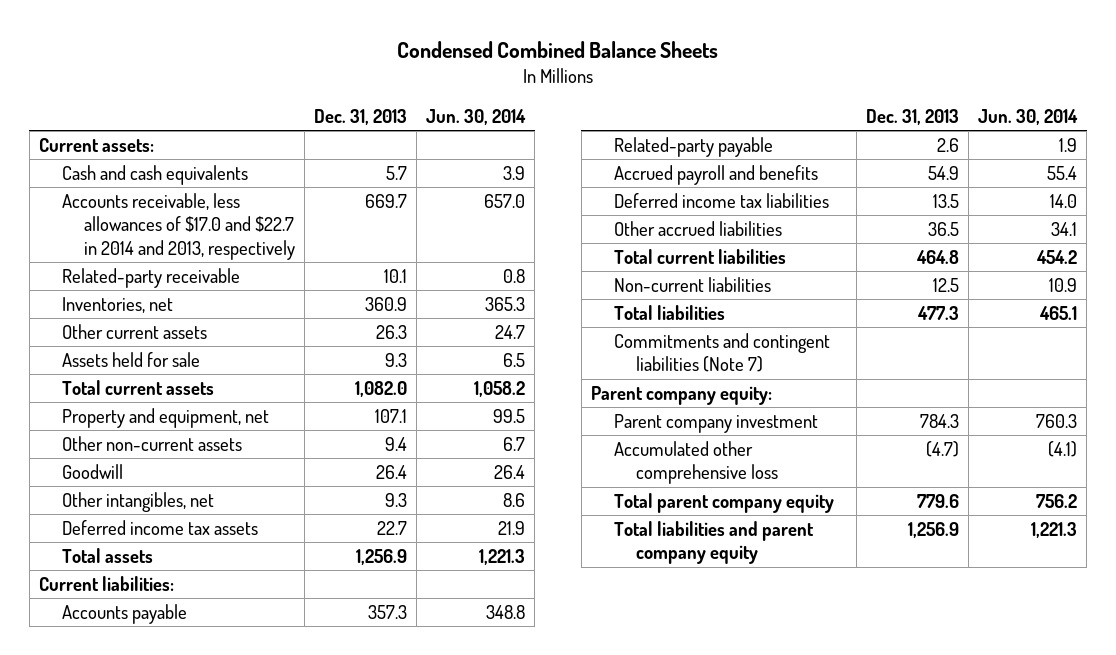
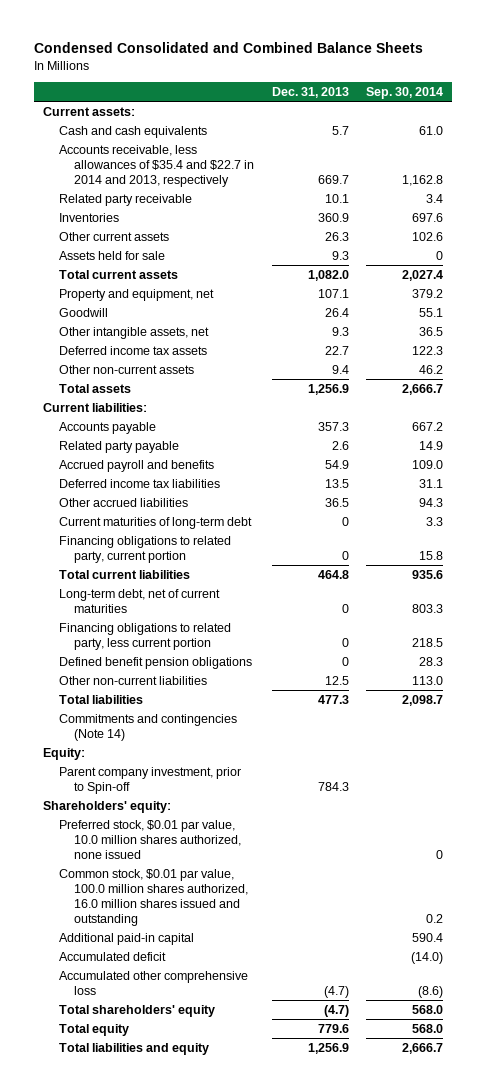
[397,41,719,59] Condensed Combined Balance Sheets -> [33,42,423,54] Condensed Consolidated and Combined Balance Sheets
[426,108,527,125] Jun. 30, 2014 -> none
none -> [366,86,444,99] Sep. 30, 2014
[61,192,296,260] Accounts receivable, less allowances of $17.0 and $22.7 in 2014 and 2013, respectively -> [58,144,255,187] Accounts receivable, less allowances of $35.4 and $22.7 in 2014 and 2013, respectively
[61,267,240,288] Related-party receivable -> [58,193,192,206] Related party receivable
[61,296,173,313] Inventories, net -> [58,212,119,222] Inventories
[61,491,214,512] Other intangibles, net -> none
none -> [58,326,209,339] Other intangible assets, net
[61,435,242,451] Other non-current assets -> [58,364,194,374] Other non-current assets
[613,136,773,157] Related-party payable -> [58,440,179,453] Related party payable
none -> [58,516,252,529] Current maturities of long-term debt
none -> [58,535,231,563] Financing obligations to related party, current portion
none -> [58,588,220,613] Long-term debt, net of current maturities
none -> [58,622,231,650] Financing obligations to related party, less current portion
none -> [58,656,252,669] Defined benefit pension obligations
[613,276,771,292] Non-current liabilities -> [58,675,207,685] Other non-current liabilities
[613,332,830,373] Commitments and contingent liabilities (Note 7) -> [58,713,237,741] Commitments and contingencies (Note 14)
[590,385,772,405] Parent company equity: -> [42,747,85,760] Equity:
[613,413,818,433] Parent company investment -> [58,766,241,794] Parent company investment, prior to Spin-off
none -> [42,800,171,813] Shareholders' equity:
none -> [58,819,242,859] Preferred stock, $0.01 par value, 10.0 million shares authorized, none issued
none -> [58,868,249,926] Common stock, $0.01 par value, 100.0 million shares authorized, 16.0 million shares issued and outstanding
none -> [58,932,194,945] Additional paid-in capital
none -> [58,951,166,961] Accumulated deficit
none -> [58,1004,215,1017] Total shareholders' equity
[613,492,834,513] Total parent company equity -> [58,1023,129,1036] Total equity
[613,520,814,565] Total liabilities and parent company equity -> [58,1042,209,1055] Total liabilities and equity

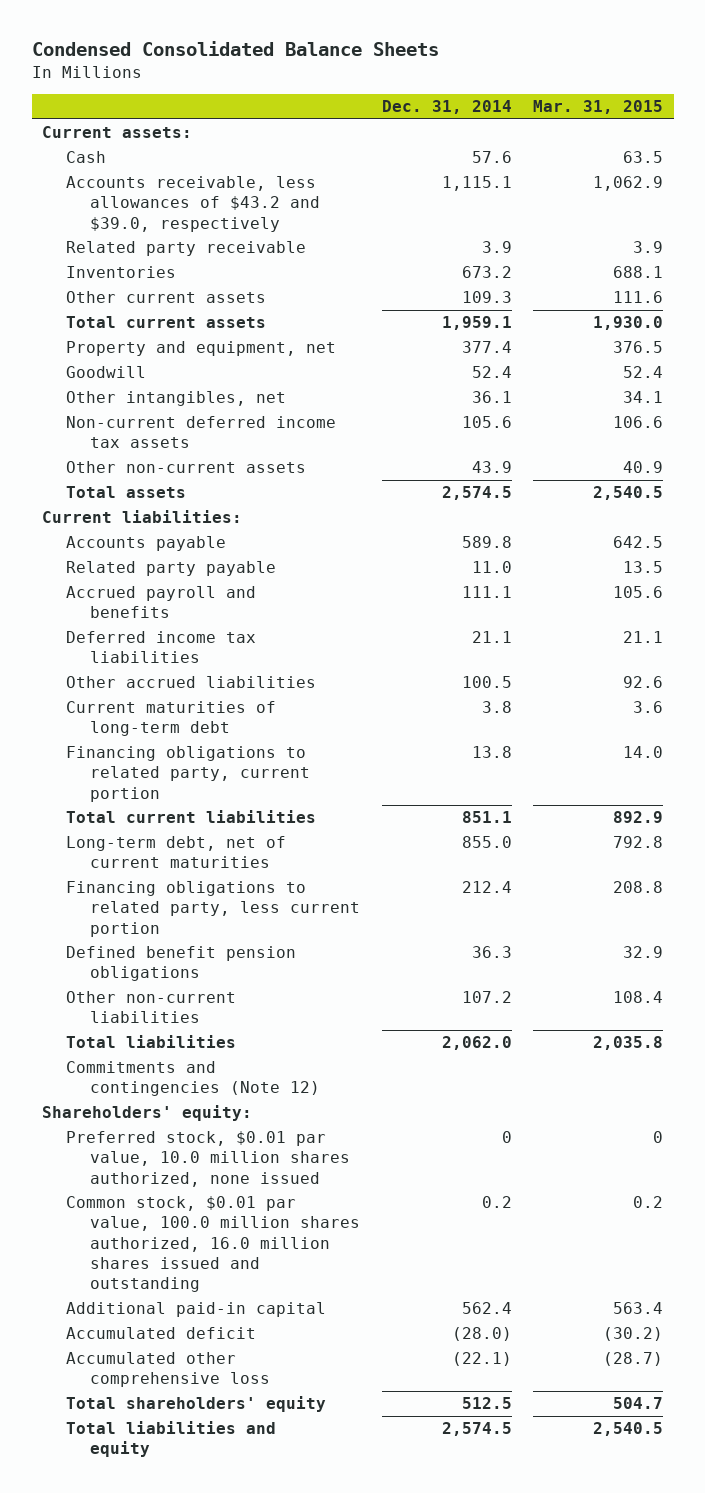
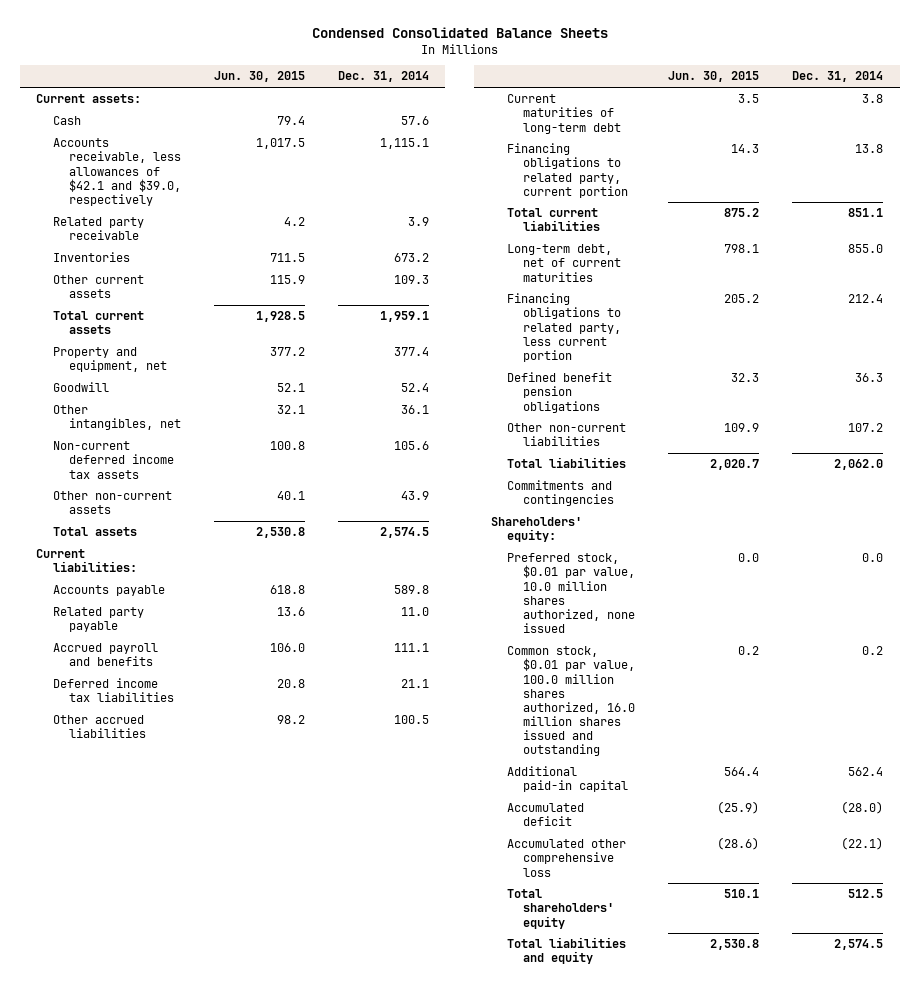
[533,100,664,115] Mar. 31, 2015 -> none
none -> [213,71,305,83] Jun. 30, 2015
[66,176,321,232] Accounts receivable, less allowances of $43.2 and $39.0, respectively -> [52,138,182,206] Accounts receivable, less allowances of $42.1 and $39.0, respectively
[66,1061,321,1097] Commitments and contingencies (Note 12) -> [507,480,615,507] Commitments and contingencies
[501,1131,512,1144] 0 -> [862,553,884,563] 0.0

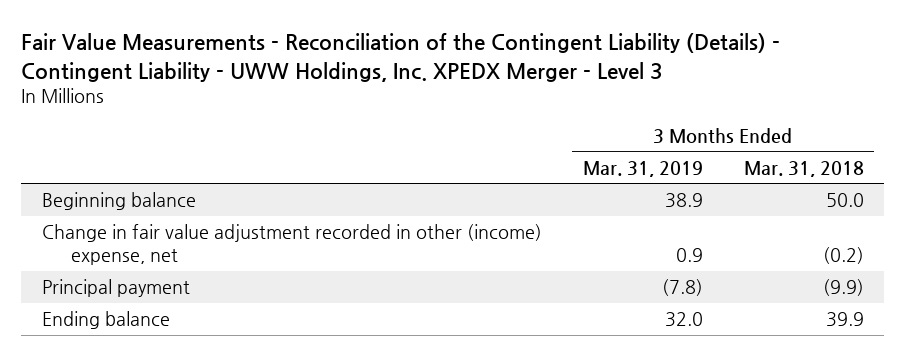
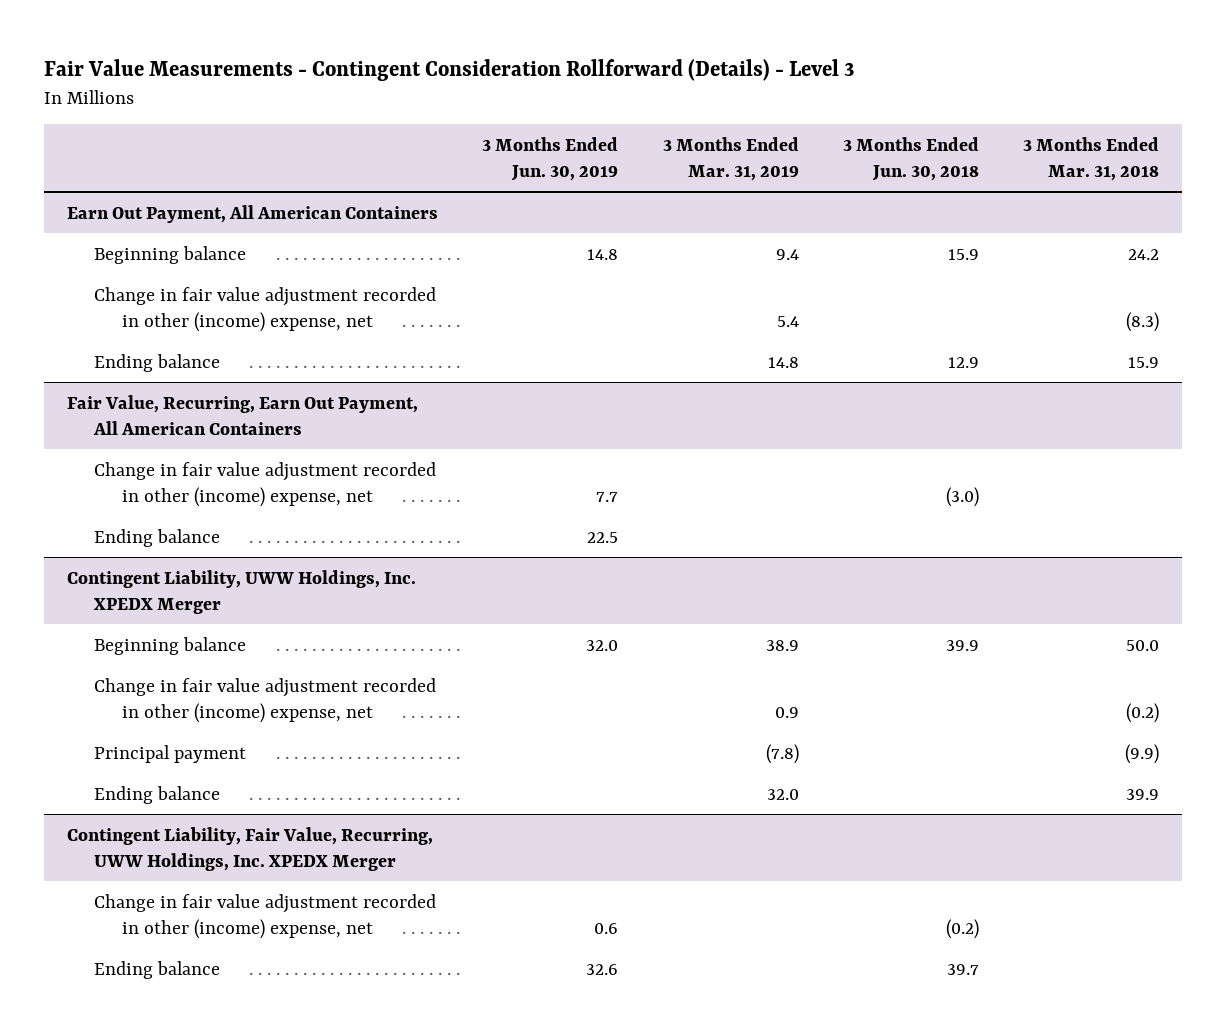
[21,33,781,82] Fair Value Measurements - Reconciliation of the Contingent Liability (Details) - Contingent Liability - UWW Holdings, Inc. XPEDX Merger - Level 3 -> [44,59,855,82] Fair Value Measurements - Contingent Consideration Rollforward (Details) - Level 3
none -> [482,136,619,181] 3 Months Ended Jun. 30, 2019
none -> [842,136,979,181] 3 Months Ended Jun. 30, 2018
none -> [66,204,438,223] Earn Out Payment, All American Containers
none -> [94,245,247,264] Beginning balance
none -> [94,286,437,332] Change in fair value adjustment recorded in other (income) expense, net
none -> [94,353,221,372] Ending balance
none -> [66,394,418,435] Fair Value, Recurring, Earn Out Payment, All American Containers
none -> [94,461,437,507] Change in fair value adjustment recorded in other (income) expense, net
none -> [94,528,221,547] Ending balance
none -> [66,569,416,614] Contingent Liability, UWW Holdings, Inc. XPEDX Merger
none -> [66,826,433,871] Contingent Liability, Fair Value, Recurring, UWW Holdings, Inc. XPEDX Merger
none -> [94,893,437,939] Change in fair value adjustment recorded in other (income) expense, net
none -> [94,960,221,979] Ending balance

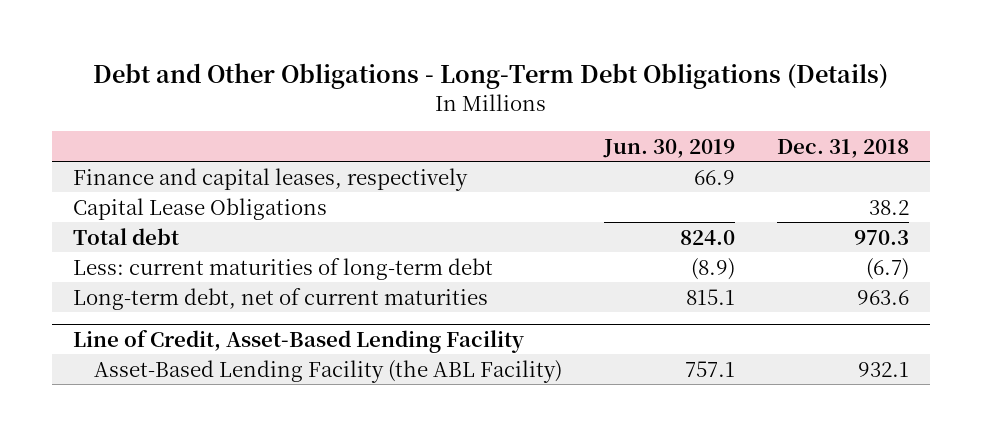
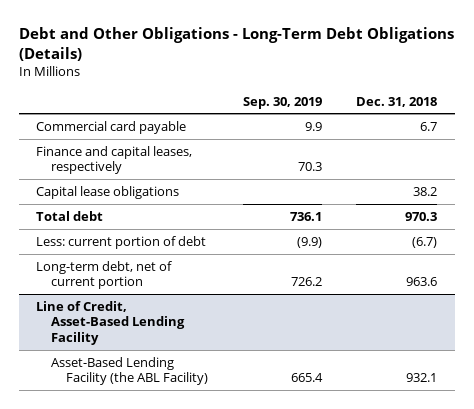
[603,138,736,158] Jun. 30, 2019 -> none
none -> [242,96,322,109] Sep. 30, 2019
none -> [36,120,187,134] Commercial card payable
[72,197,327,220] Capital Lease Obligations -> [36,185,180,199] Capital lease obligations
[72,257,493,280] Less: current maturities of long-term debt -> [36,235,207,249] Less: current portion of debt
[72,287,488,310] Long-term debt, net of current maturities -> [36,260,173,290] Long-term debt, net of current portion

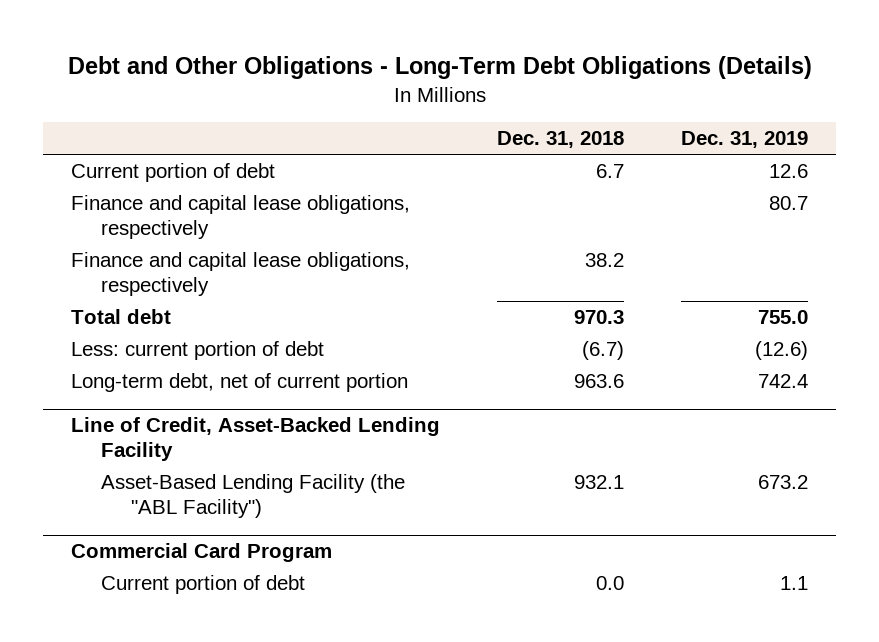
[242,96,322,109] Sep. 30, 2019 -> none
none -> [680,131,808,149] Dec. 31, 2019
[36,120,187,134] Commercial card payable -> [71,162,276,182] Current portion of debt
[36,145,193,175] Finance and capital leases, respectively -> [71,194,411,239] Finance and capital lease obligations, respectively
[36,185,180,199] Capital lease obligations -> [71,251,411,296] Finance and capital lease obligations, respectively
[36,300,186,345] Line of Credit, Asset-Based Lending Facility -> [71,417,441,462] Line of Credit, Asset-Backed Lending Facility
[51,356,208,386] Asset-Based Lending Facility (the ABL Facility) -> [100,473,405,518] Asset-Based Lending Facility (the "ABL Facility")
none -> [71,543,333,563] Commercial Card Program
none -> [100,574,305,594] Current portion of debt

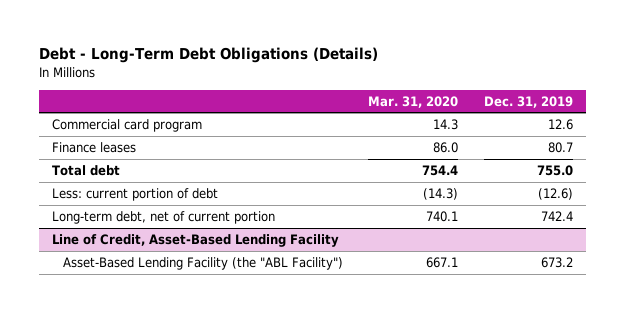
[67,56,812,80] Debt and Other Obligations - Long-Term Debt Obligations (Details) -> [39,47,379,64] Debt - Long-Term Debt Obligations (Details)
[497,131,625,149] Dec. 31, 2018 -> none
none -> [368,95,459,108] Mar. 31, 2020
[71,251,411,296] Finance and capital lease obligations, respectively -> none
[71,162,276,182] Current portion of debt -> [52,119,203,133] Commercial card program
[71,194,411,239] Finance and capital lease obligations, respectively -> [52,142,137,154] Finance leases
[71,417,441,462] Line of Credit, Asset-Backed Lending Facility -> [52,234,340,248] Line of Credit, Asset-Based Lending Facility
[71,543,333,563] Commercial Card Program -> none
[100,574,305,594] Current portion of debt -> none

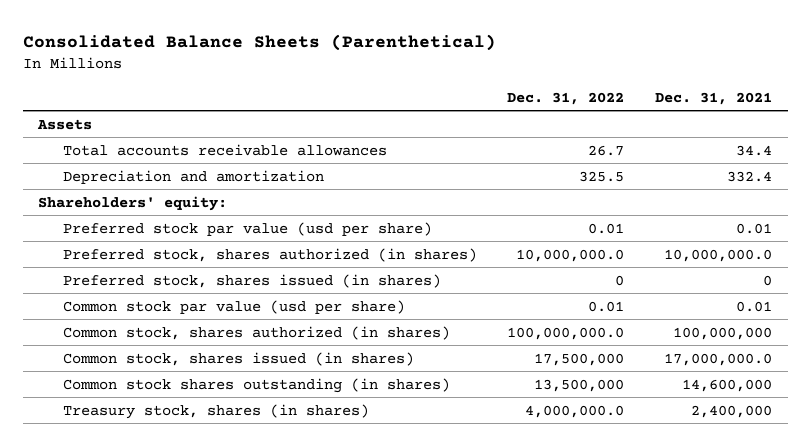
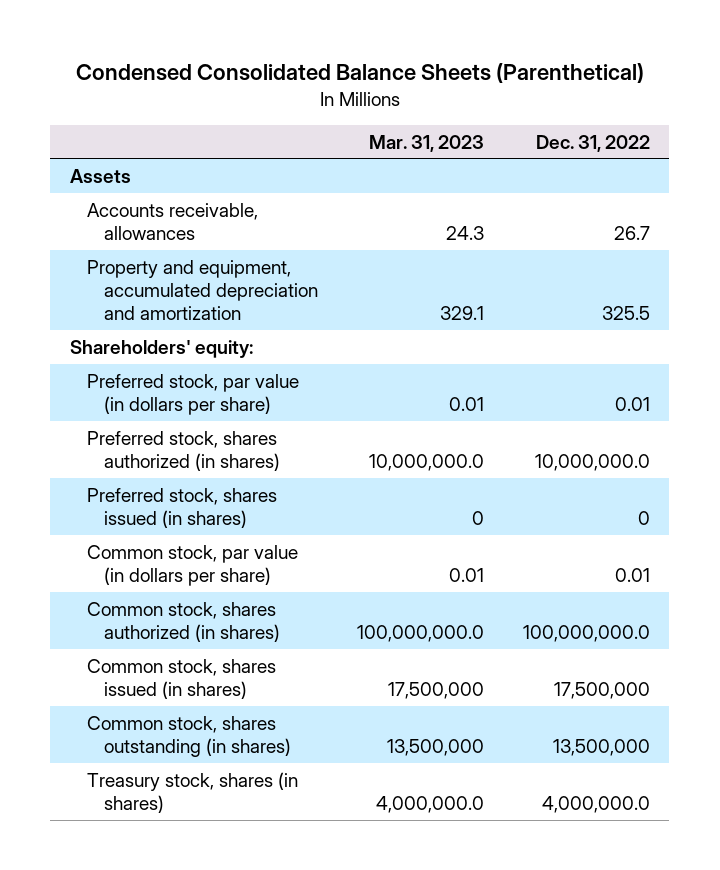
[22,34,496,52] Consolidated Balance Sheets (Parenthetical) -> [75,62,644,83] Condensed Consolidated Balance Sheets (Parenthetical)
[655,91,773,105] Dec. 31, 2021 -> none
none -> [368,134,484,152] Mar. 31, 2023
[62,143,387,156] Total accounts receivable allowances -> [86,202,258,240] Accounts receivable, allowances
[62,169,324,184] Depreciation and amortization -> [86,259,318,320] Property and equipment, accumulated depreciation and amortization
[62,221,432,236] Preferred stock par value (usd per share) -> [86,373,299,415] Preferred stock, par value (in dollars per share)
[62,299,405,314] Common stock par value (usd per share) -> [86,544,298,586] Common stock, par value (in dollars per share)
[62,377,450,393] Common stock shares outstanding (in shares) -> [86,715,291,757] Common stock, shares outstanding (in shares)

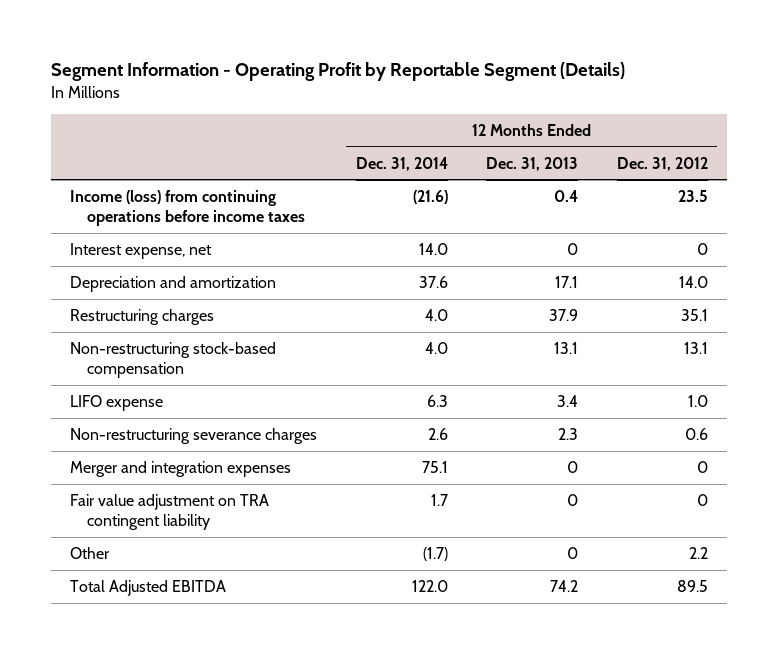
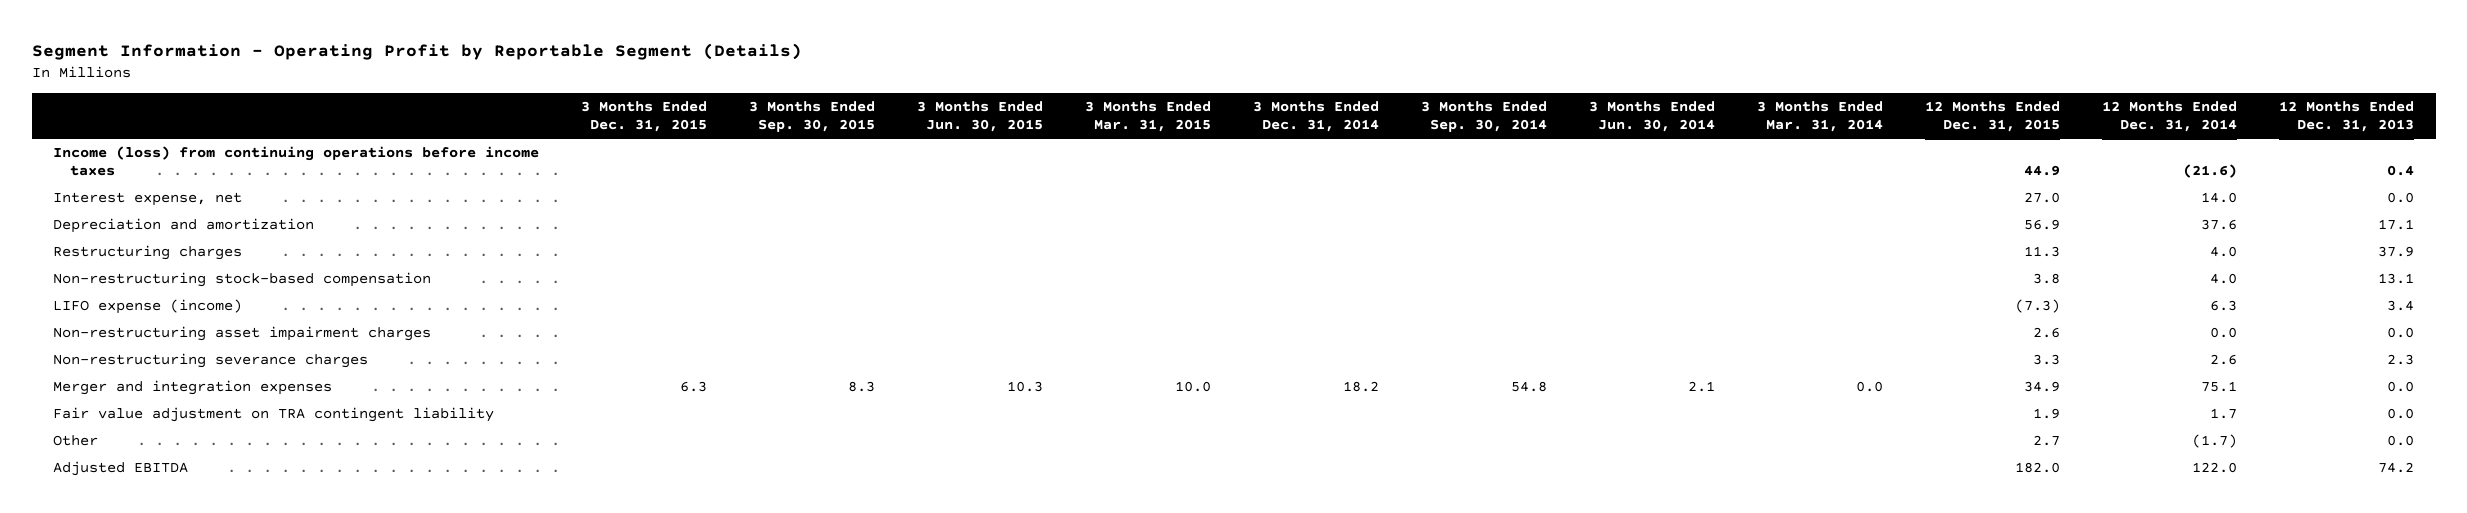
[616,156,708,171] Dec. 31, 2012 -> none
none -> [580,100,707,133] 3 Months Ended Dec. 31, 2015
none -> [748,100,875,133] 3 Months Ended Sep. 30, 2015
none -> [916,100,1043,133] 3 Months Ended Jun. 30, 2015
none -> [1084,100,1211,133] 3 Months Ended Mar. 31, 2015
none -> [1253,100,1380,133] 3 Months Ended Dec. 31, 2014
none -> [1421,100,1548,133] 3 Months Ended Sep. 30, 2014
none -> [1589,100,1716,133] 3 Months Ended Jun. 30, 2014
none -> [1757,100,1884,133] 3 Months Ended Mar. 31, 2014
none -> [1925,100,2061,133] 12 Months Ended Dec. 31, 2015
[567,242,579,255] 0 -> [2387,192,2415,204] 0.0
[70,394,164,411] LIFO expense -> [52,299,242,315] LIFO expense (income)
none -> [52,326,431,342] Non-restructuring asset impairment charges
[567,460,579,473] 0 -> [2387,381,2415,393] 0.0
[567,493,579,506] 0 -> [2387,408,2415,420] 0.0
[567,546,579,559] 0 -> [2387,435,2415,447] 0.0
[70,579,227,596] Total Adjusted EBITDA -> [52,461,188,477] Adjusted EBITDA

